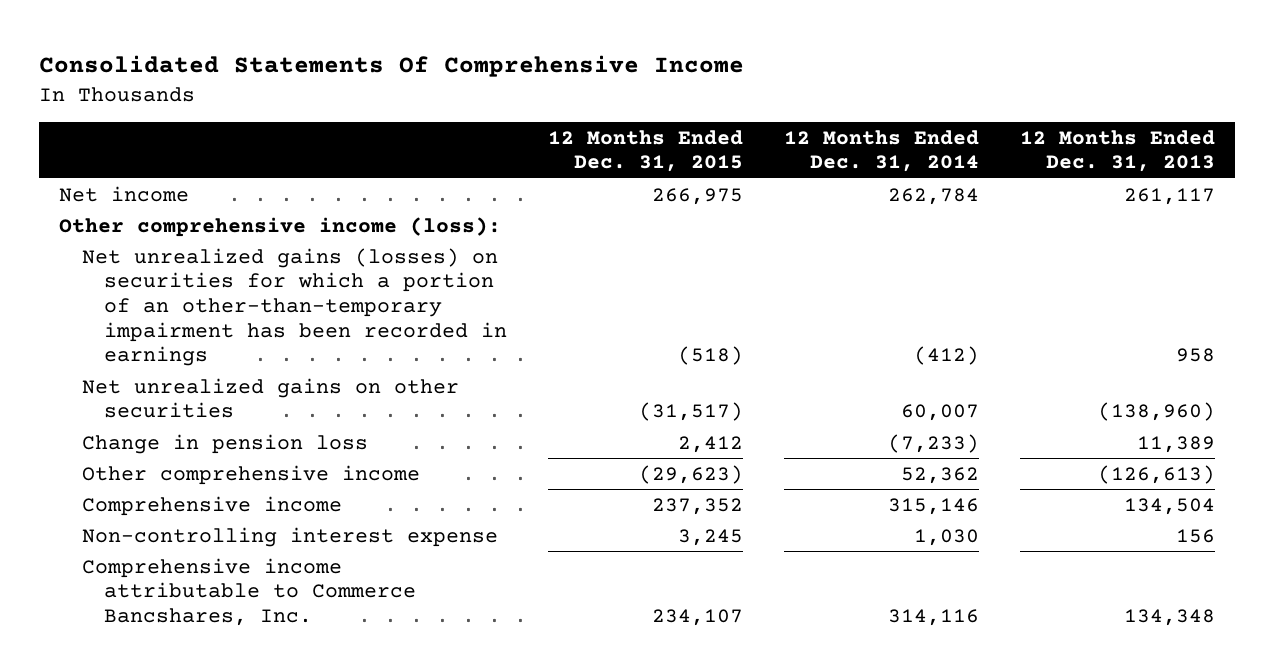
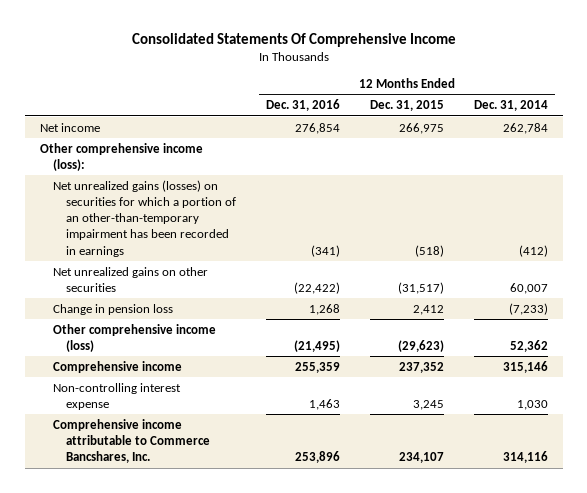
[1019,129,1215,173] 12 Months Ended Dec. 31, 2013 -> none
none -> [265,99,340,112] Dec. 31, 2016
[81,464,420,485] Other comprehensive income -> [52,323,216,352] Other comprehensive income (loss)

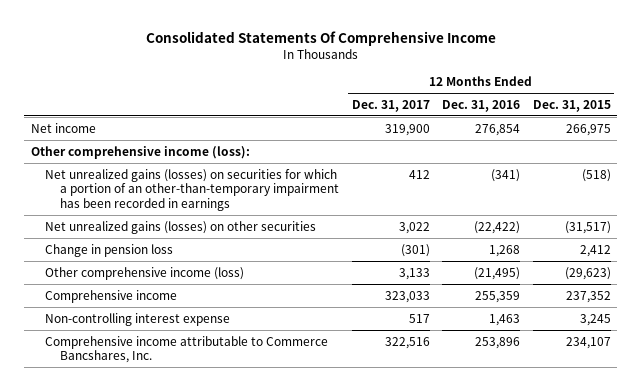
[473,100,548,112] Dec. 31, 2014 -> none
none -> [351,99,430,112] Dec. 31, 2017
[52,266,208,292] Net unrealized gains on other securities -> [45,220,317,234] Net unrealized gains (losses) on other securities

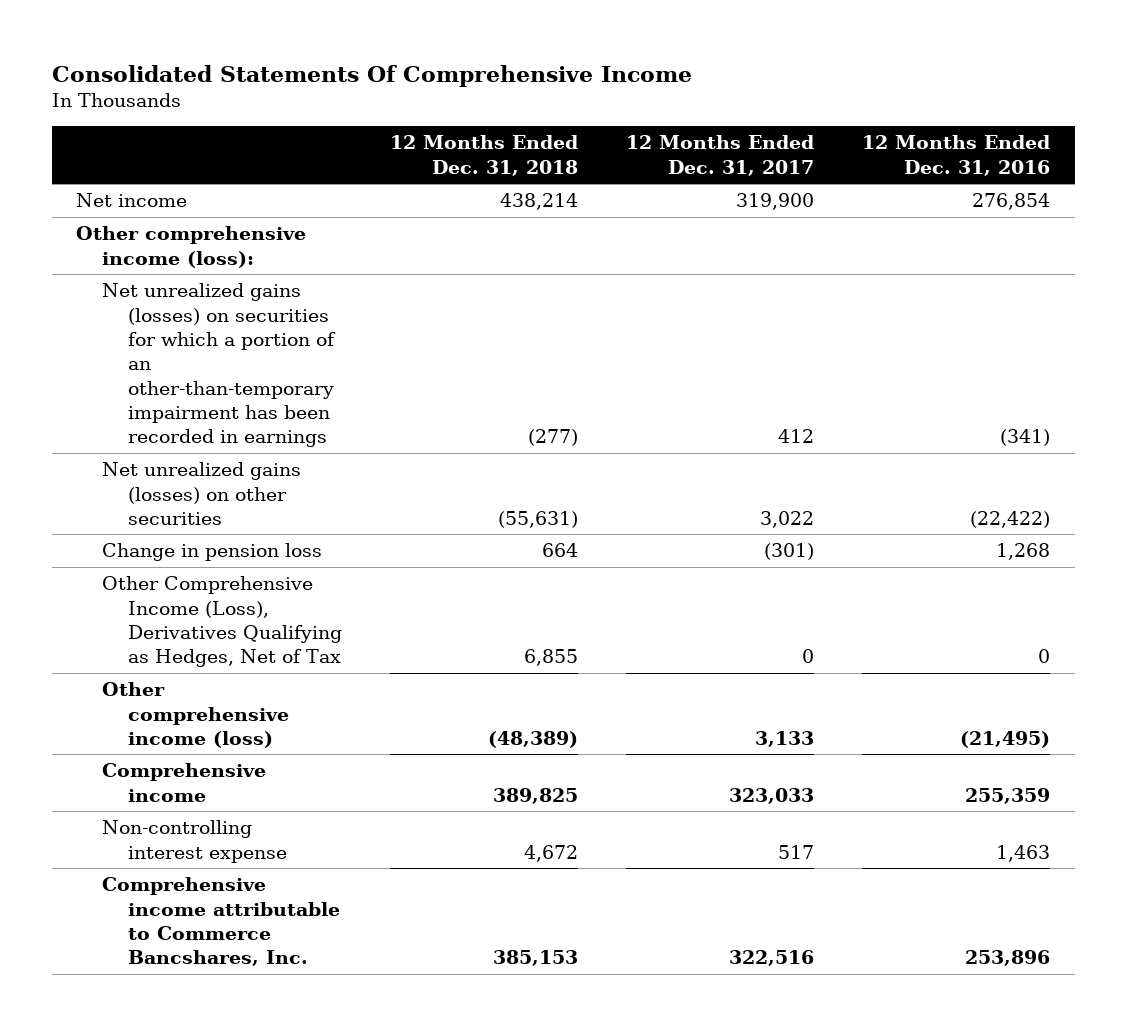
[532,99,611,112] Dec. 31, 2015 -> none
none -> [390,135,579,176] 12 Months Ended Dec. 31, 2018
none -> [102,576,343,668] Other Comprehensive Income (Loss), Derivatives Qualifying as Hedges, Net of Tax

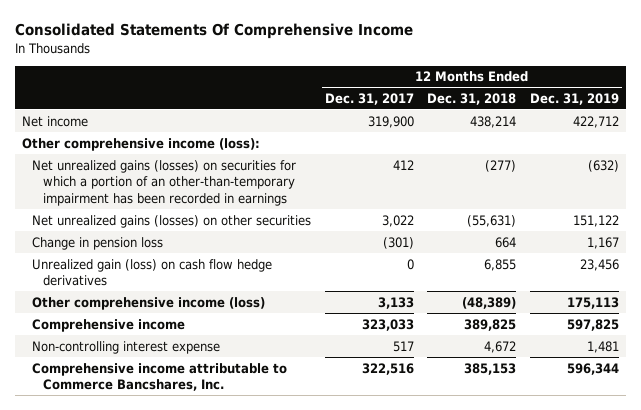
[862,135,1051,176] 12 Months Ended Dec. 31, 2016 -> none
none -> [529,92,619,105] Dec. 31, 2019
[102,576,343,668] Other Comprehensive Income (Loss), Derivatives Qualifying as Hedges, Net of Tax -> [32,258,273,287] Unrealized gain (loss) on cash flow hedge derivatives

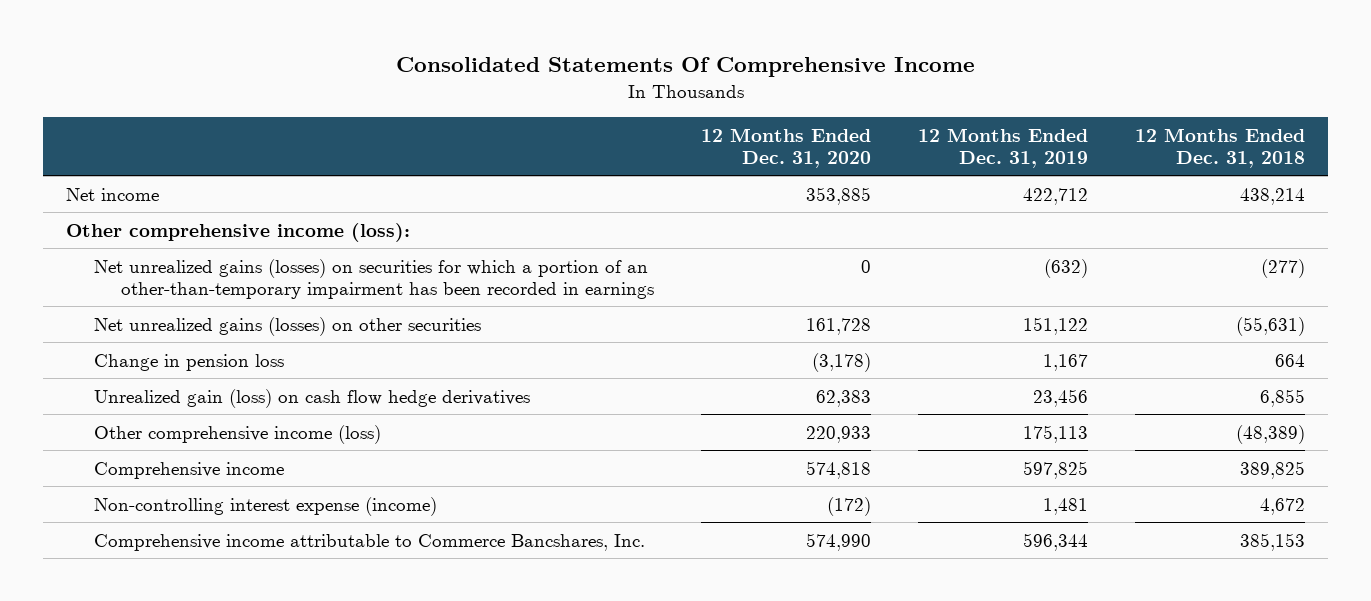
[324,92,414,105] Dec. 31, 2017 -> none
none -> [700,127,871,168] 12 Months Ended Dec. 31, 2020
[32,340,221,354] Non-controlling interest expense -> [93,496,437,516] Non-controlling interest expense (income)

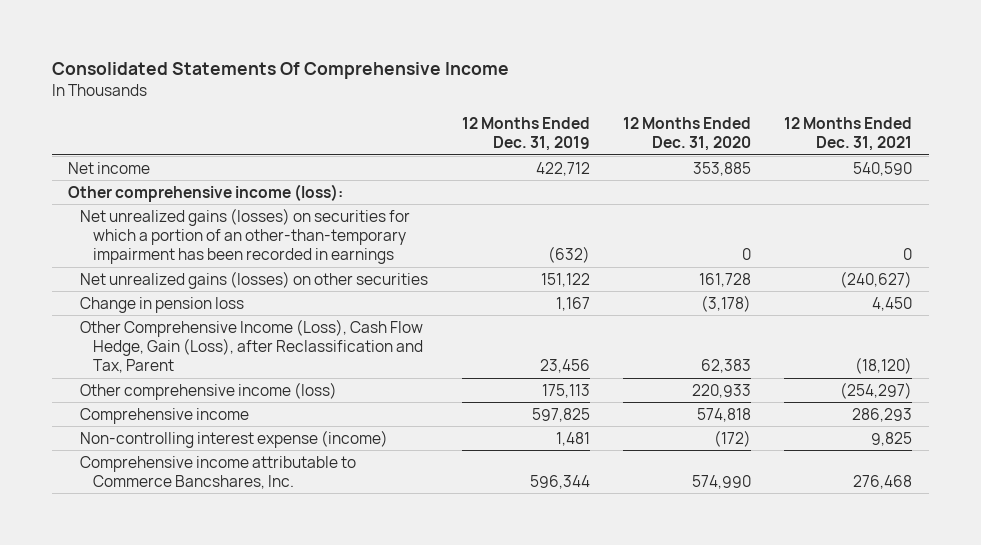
[1134,127,1305,168] 12 Months Ended Dec. 31, 2018 -> none
none -> [784,116,913,152] 12 Months Ended Dec. 31, 2021
[93,388,530,408] Unrealized gain (loss) on cash flow hedge derivatives -> [80,318,424,374] Other Comprehensive Income (Loss), Cash Flow Hedge, Gain (Loss), after Reclassification and Tax, Parent

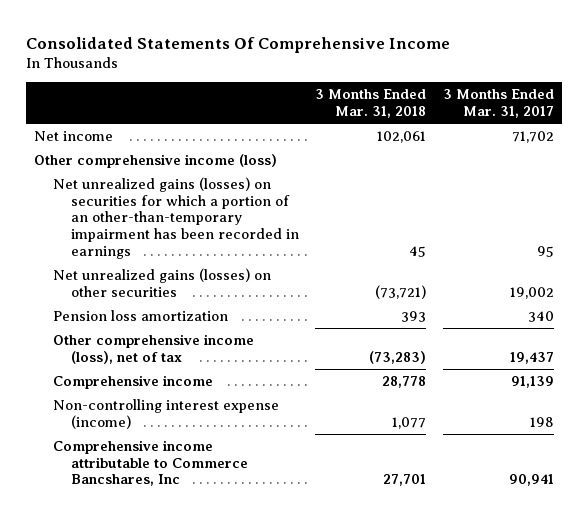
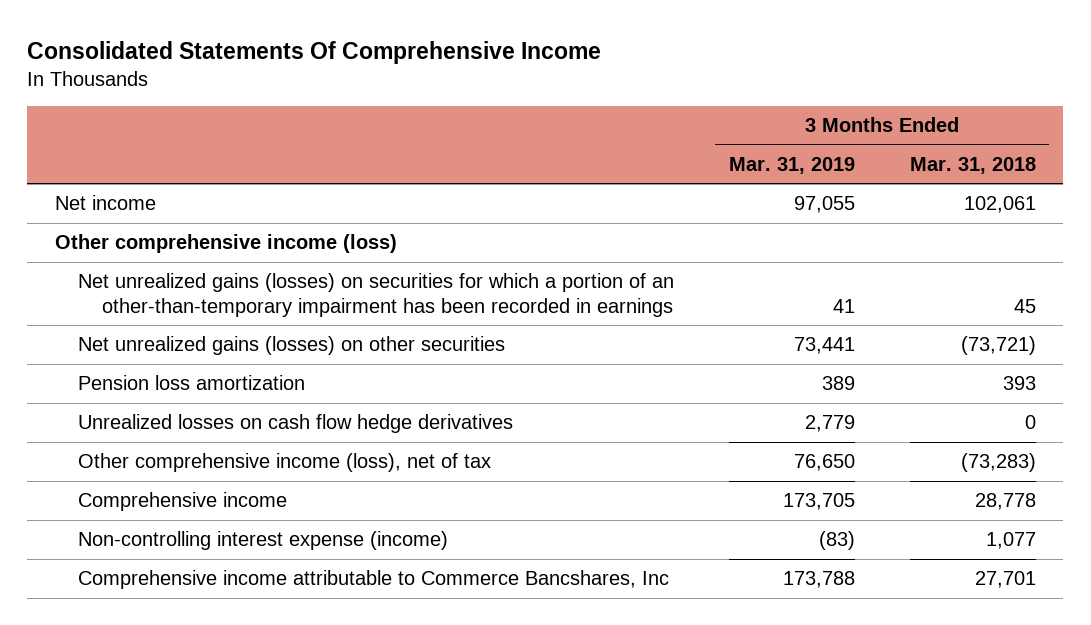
[442,89,554,119] 3 Months Ended Mar. 31, 2017 -> none
none -> [729,156,856,174] Mar. 31, 2019
none -> [78,414,514,434] Unrealized losses on cash flow hedge derivatives

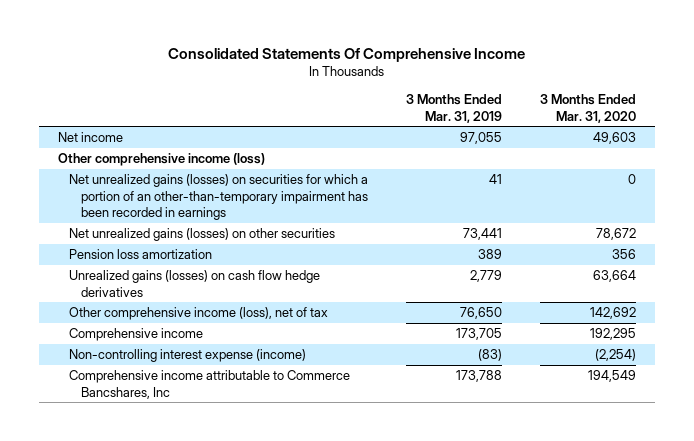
[909,156,1036,174] Mar. 31, 2018 -> none
none -> [540,94,637,123] 3 Months Ended Mar. 31, 2020
[78,414,514,434] Unrealized losses on cash flow hedge derivatives -> [69,270,321,297] Unrealized gains (losses) on cash flow hedge derivatives

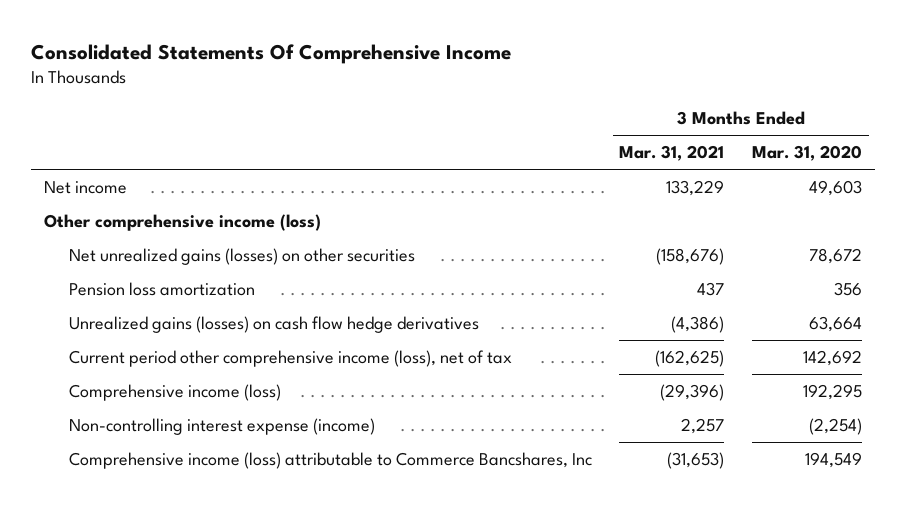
[406,94,503,123] 3 Months Ended Mar. 31, 2019 -> none
none -> [619,145,725,162] Mar. 31, 2021
[69,174,369,221] Net unrealized gains (losses) on securities for which a portion of an other-than-temporary impairment has been recorded in earnings -> none
[69,307,329,321] Other comprehensive income (loss), net of tax -> [69,349,513,367] Current period other comprehensive income (loss), net of tax
[69,328,204,342] Comprehensive income -> [69,383,282,401] Comprehensive income (loss)
[69,370,351,399] Comprehensive income attributable to Commerce Bancshares, Inc -> [69,451,593,469] Comprehensive income (loss) attributable to Commerce Bancshares, Inc

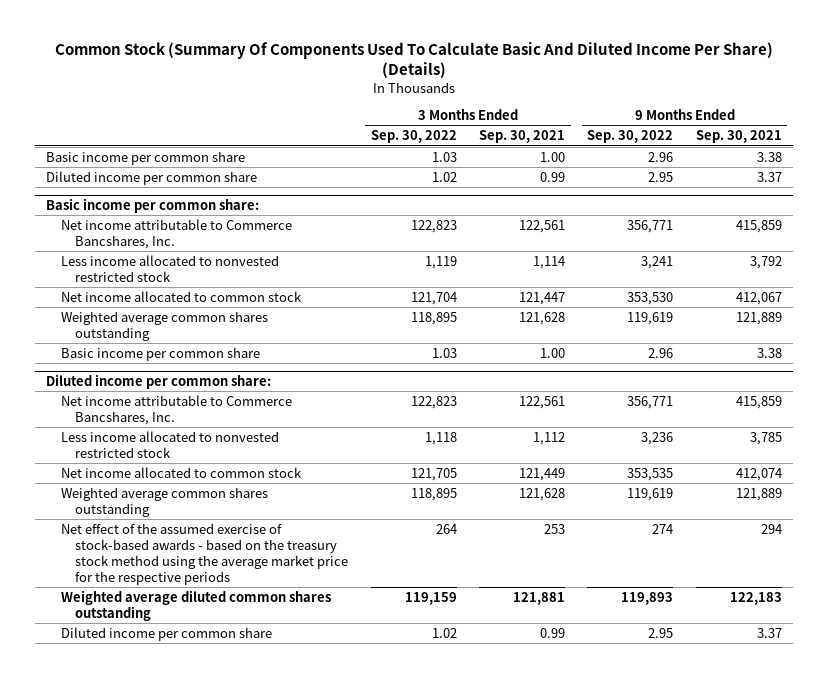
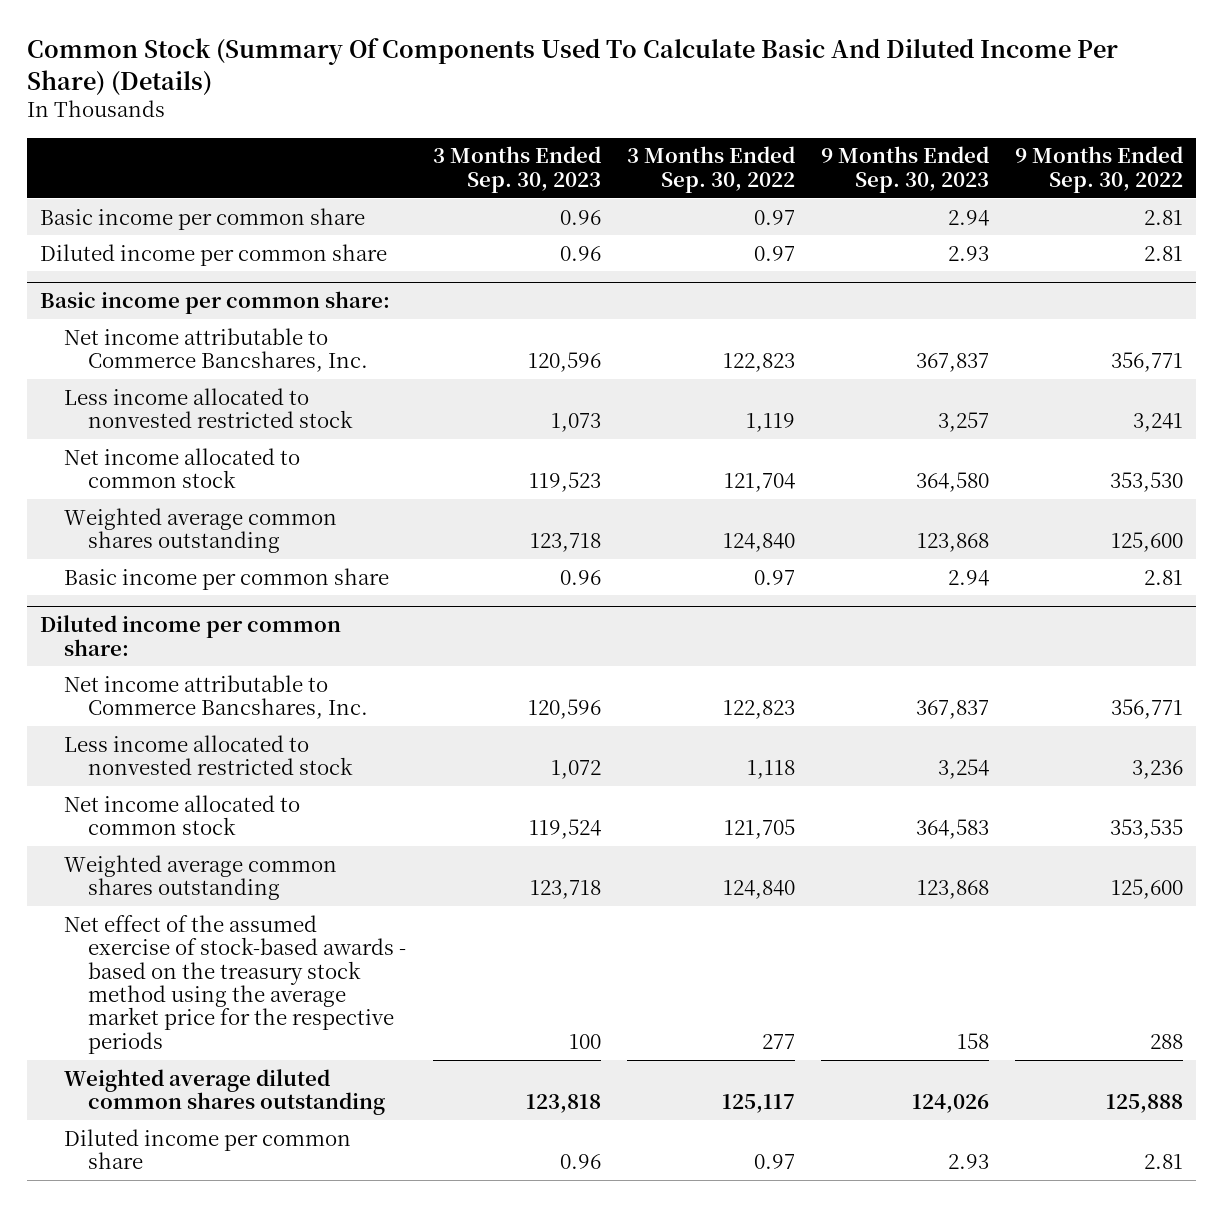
[479,130,566,144] Sep. 30, 2021 -> none
[695,130,782,144] Sep. 30, 2021 -> none
none -> [432,146,601,193] 3 Months Ended Sep. 30, 2023
none -> [821,146,990,193] 9 Months Ended Sep. 30, 2023
[431,151,457,162] 1.03 -> [753,209,795,225] 0.97
[648,151,674,162] 2.96 -> [1144,209,1184,225] 2.81
[431,171,457,182] 1.02 -> [753,245,795,261] 0.97
[648,171,674,182] 2.95 -> [1144,245,1184,261] 2.81
[410,311,457,325] 118,895 -> [722,533,795,553] 124,840
[627,311,674,325] 119,619 -> [1111,532,1184,553] 125,600
[431,347,457,358] 1.03 -> [753,569,795,585] 0.97
[648,347,674,358] 2.96 -> [1144,569,1184,585] 2.81
[410,487,457,501] 118,895 -> [722,880,795,900] 124,840
[627,487,674,501] 119,619 -> [1111,879,1184,900] 125,600
[435,523,457,534] 264 -> [761,1033,795,1049] 277
[652,523,674,534] 274 -> [1150,1033,1184,1049] 288
[404,591,457,605] 119,159 -> [721,1094,795,1114] 125,117
[621,591,674,605] 119,893 -> [1106,1094,1184,1114] 125,888
[431,627,457,638] 1.02 -> [753,1154,795,1170] 0.97
[648,627,674,638] 2.95 -> [1144,1154,1184,1170] 2.81

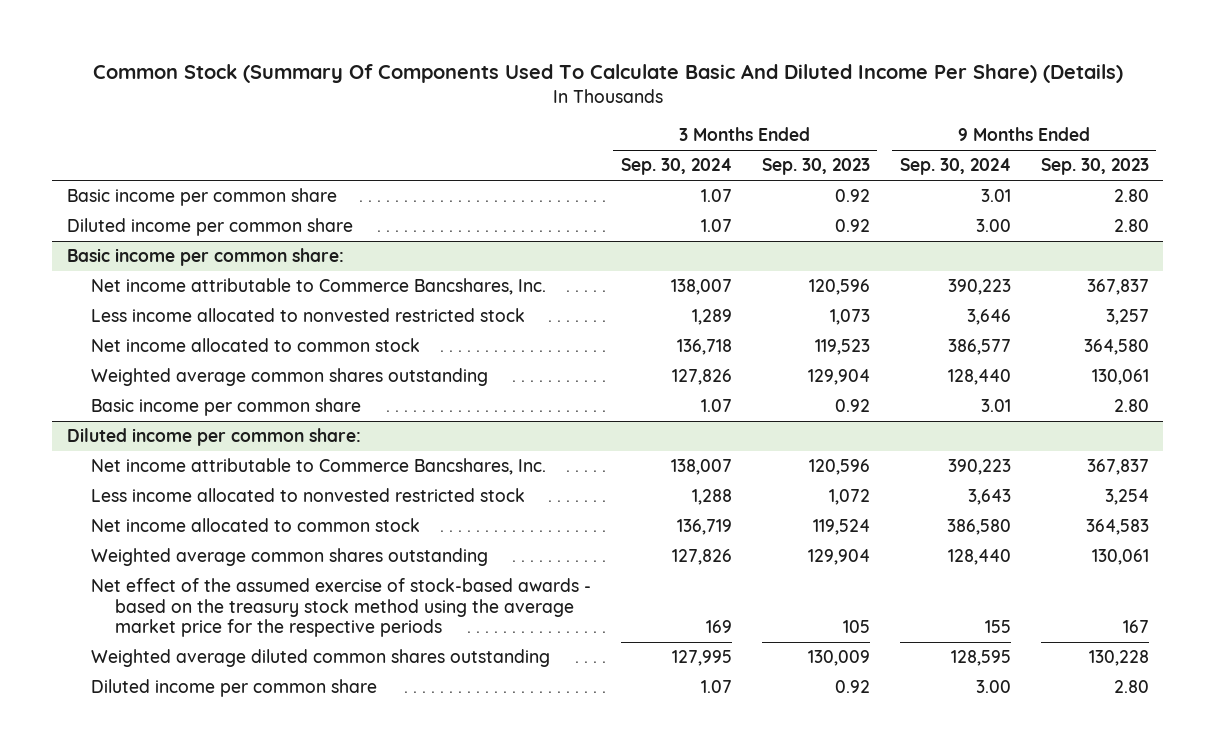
[626,146,795,193] 3 Months Ended Sep. 30, 2022 -> none
[1015,146,1184,193] 9 Months Ended Sep. 30, 2022 -> none
none -> [620,158,732,176] Sep. 30, 2024
none -> [899,158,1011,176] Sep. 30, 2024
[559,209,601,225] 0.96 -> [834,189,870,203] 0.92
[948,209,990,226] 2.94 -> [1113,189,1149,203] 2.80
[559,245,601,261] 0.96 -> [834,219,870,233] 0.92
[948,245,990,261] 2.93 -> [1113,219,1149,233] 2.80
[529,533,601,553] 123,718 -> [807,369,870,386] 129,904
[917,533,990,553] 123,868 -> [1091,369,1149,386] 130,061
[559,569,601,585] 0.96 -> [834,399,870,413] 0.92
[948,569,990,586] 2.94 -> [1113,399,1149,413] 2.80
[529,880,601,900] 123,718 -> [807,549,870,566] 129,904
[917,880,990,900] 123,868 -> [1091,549,1149,566] 130,061
[568,1033,601,1049] 100 -> [842,620,870,634] 105
[957,1032,990,1049] 158 -> [1122,620,1149,634] 167
[525,1094,601,1114] 123,818 -> [807,650,870,667] 130,009
[912,1094,990,1114] 124,026 -> [1088,650,1149,667] 130,228
[559,1154,601,1170] 0.96 -> [834,680,870,694] 0.92
[948,1154,990,1170] 2.93 -> [1113,680,1149,694] 2.80

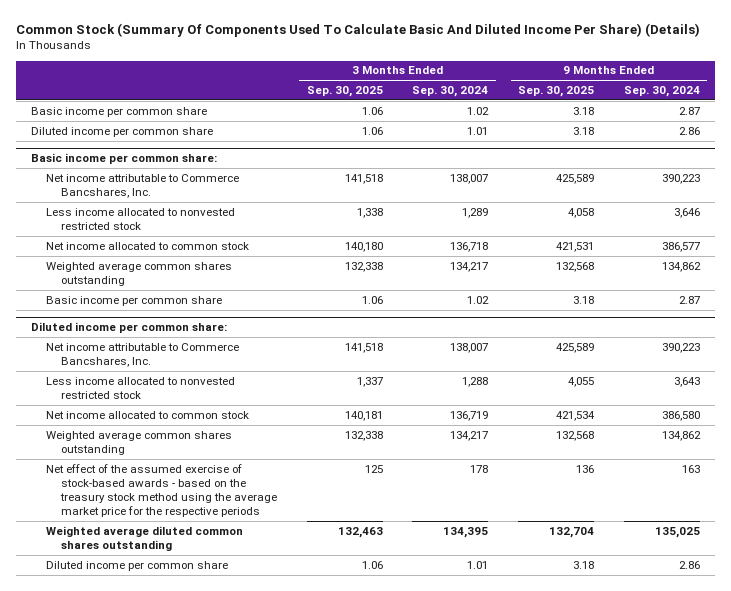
[761,158,870,176] Sep. 30, 2023 -> none
[1040,158,1149,176] Sep. 30, 2023 -> none
none -> [306,86,383,98] Sep. 30, 2025
none -> [518,86,595,98] Sep. 30, 2025
[700,189,732,203] 1.07 -> [467,106,490,115] 1.02
[980,189,1011,203] 3.01 -> [679,106,701,115] 2.87
[700,219,732,233] 1.07 -> [467,126,489,135] 1.01
[975,219,1011,233] 3.00 -> [679,126,701,135] 2.86
[671,369,732,386] 127,826 -> [450,261,489,272] 134,217
[947,369,1011,386] 128,440 -> [662,261,702,272] 134,862
[700,399,732,413] 1.07 -> [467,295,490,304] 1.02
[980,399,1011,413] 3.01 -> [679,295,701,304] 2.87
[671,549,732,566] 127,826 -> [450,430,489,441] 134,217
[947,549,1011,566] 128,440 -> [662,430,702,441] 134,862
[705,620,732,634] 169 -> [470,464,489,473] 178
[984,620,1011,634] 155 -> [682,464,701,473] 163
[671,650,732,667] 127,995 -> [443,526,489,538] 134,395
[950,650,1011,667] 128,595 -> [655,526,701,538] 135,025
[700,680,732,694] 1.07 -> [467,560,489,569] 1.01
[975,680,1011,694] 3.00 -> [679,560,701,569] 2.86

